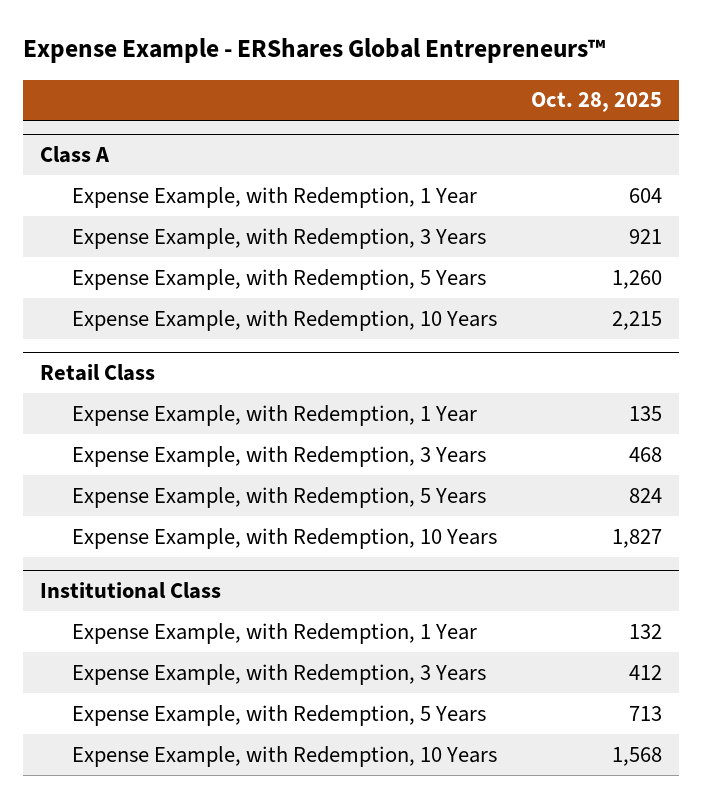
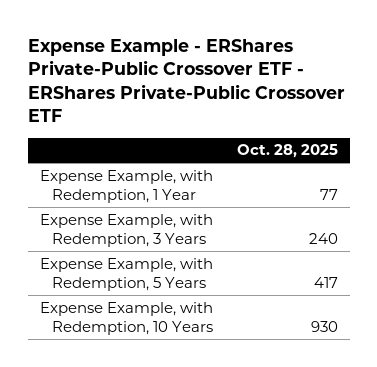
[22,38,605,64] Expense Example - ERShares Global Entrepreneurs™ -> [27,38,345,123] Expense Example - ERShares Private-Public Crossover ETF - ERShares Private-Public Crossover ETF
[39,145,110,163] Class A -> none
[39,363,155,381] Retail Class -> none
[71,404,477,426] Expense Example, with Redemption, 1 Year -> none
[71,445,486,467] Expense Example, with Redemption, 3 Years -> none
[71,486,486,508] Expense Example, with Redemption, 5 Years -> none
[71,527,497,549] Expense Example, with Redemption, 10 Years -> none
[39,581,221,599] Institutional Class -> none
[71,622,477,644] Expense Example, with Redemption, 1 Year -> none
[71,663,486,685] Expense Example, with Redemption, 3 Years -> none
[71,704,486,726] Expense Example, with Redemption, 5 Years -> none
[71,745,497,767] Expense Example, with Redemption, 10 Years -> none
[629,187,663,203] 604 -> [319,188,338,200] 77
[629,228,663,244] 921 -> [308,232,338,244] 240
[612,269,663,289] 1,260 -> [313,276,338,288] 417
[612,310,663,330] 2,215 -> [310,320,338,332] 930

